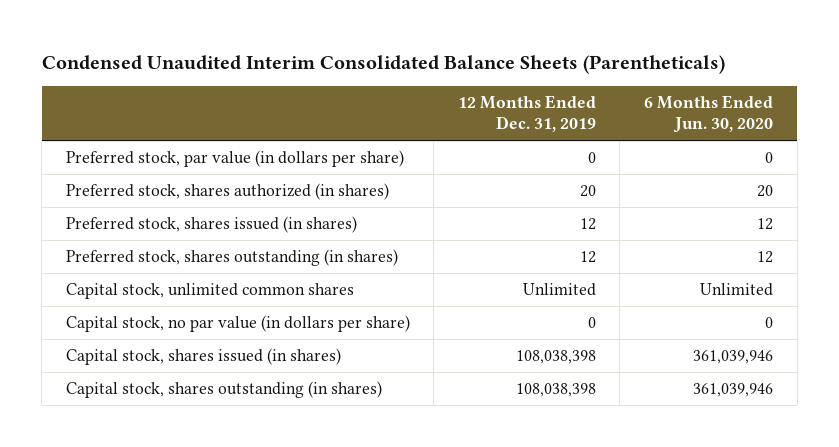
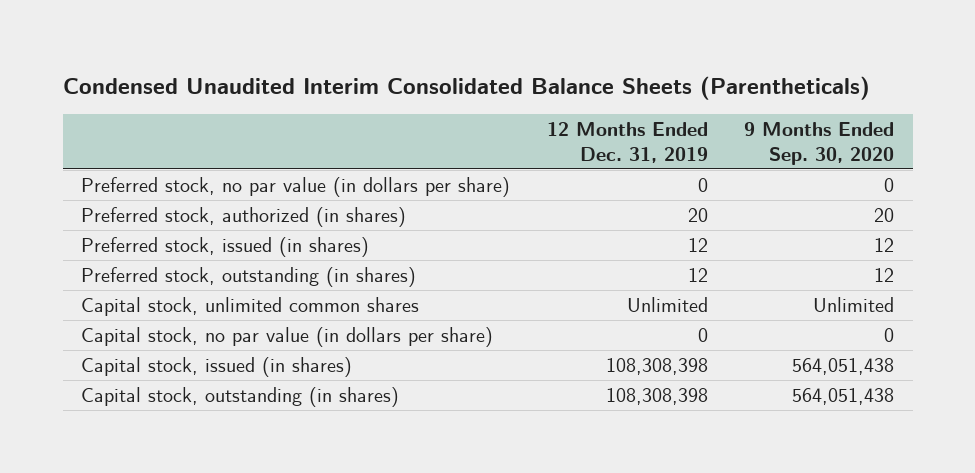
[644,95,774,134] 6 Months Ended Jun. 30, 2020 -> none
none -> [744,121,895,165] 9 Months Ended Sep. 30, 2020
[65,150,404,168] Preferred stock, par value (in dollars per share) -> [80,177,510,198] Preferred stock, no par value (in dollars per share)
[65,183,389,201] Preferred stock, shares authorized (in shares) -> [80,207,406,228] Preferred stock, authorized (in shares)
[65,216,357,234] Preferred stock, shares issued (in shares) -> [80,237,369,258] Preferred stock, issued (in shares)
[65,249,398,267] Preferred stock, shares outstanding (in shares) -> [80,267,416,288] Preferred stock, outstanding (in shares)
[65,348,341,366] Capital stock, shares issued (in shares) -> [80,357,352,378] Capital stock, issued (in shares)
[515,350,596,365] 108,038,398 -> [605,358,708,376] 108,308,398
[65,381,382,399] Capital stock, shares outstanding (in shares) -> [80,387,399,408] Capital stock, outstanding (in shares)
[515,383,596,398] 108,038,398 -> [605,388,708,406] 108,308,398

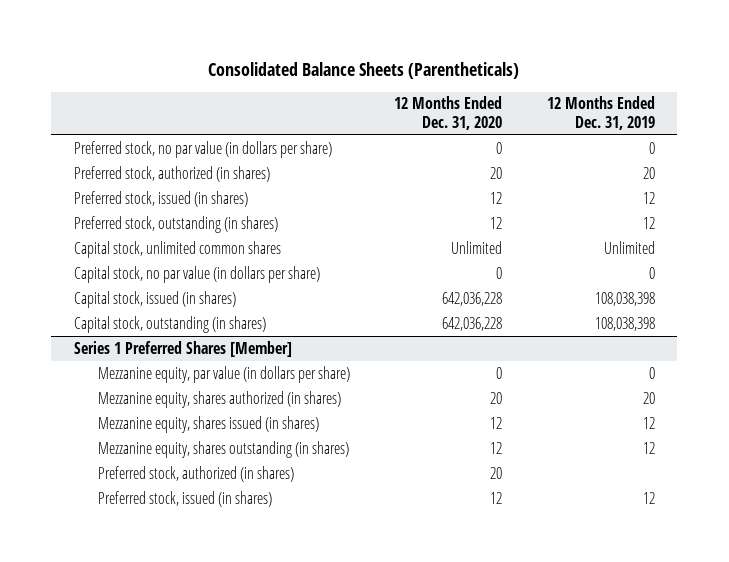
[62,75,870,100] Condensed Unaudited Interim Consolidated Balance Sheets (Parentheticals) -> [208,61,520,79] Consolidated Balance Sheets (Parentheticals)
[744,121,895,165] 9 Months Ended Sep. 30, 2020 -> none
none -> [394,96,503,130] 12 Months Ended Dec. 31, 2020
[605,358,708,376] 108,308,398 -> [595,291,656,306] 108,038,398
[605,388,708,406] 108,308,398 -> [595,316,656,331] 108,038,398
none -> [73,340,292,357] Series 1 Preferred Shares [Member]
none -> [97,365,350,383] Mezzanine equity, par value (in dollars per share)
none -> [97,390,341,408] Mezzanine equity, shares authorized (in shares)
none -> [97,415,319,433] Mezzanine equity, shares issued (in shares)
none -> [97,440,349,458] Mezzanine equity, shares outstanding (in shares)
none -> [97,465,294,482] Preferred stock, authorized (in shares)
none -> [97,490,272,507] Preferred stock, issued (in shares)

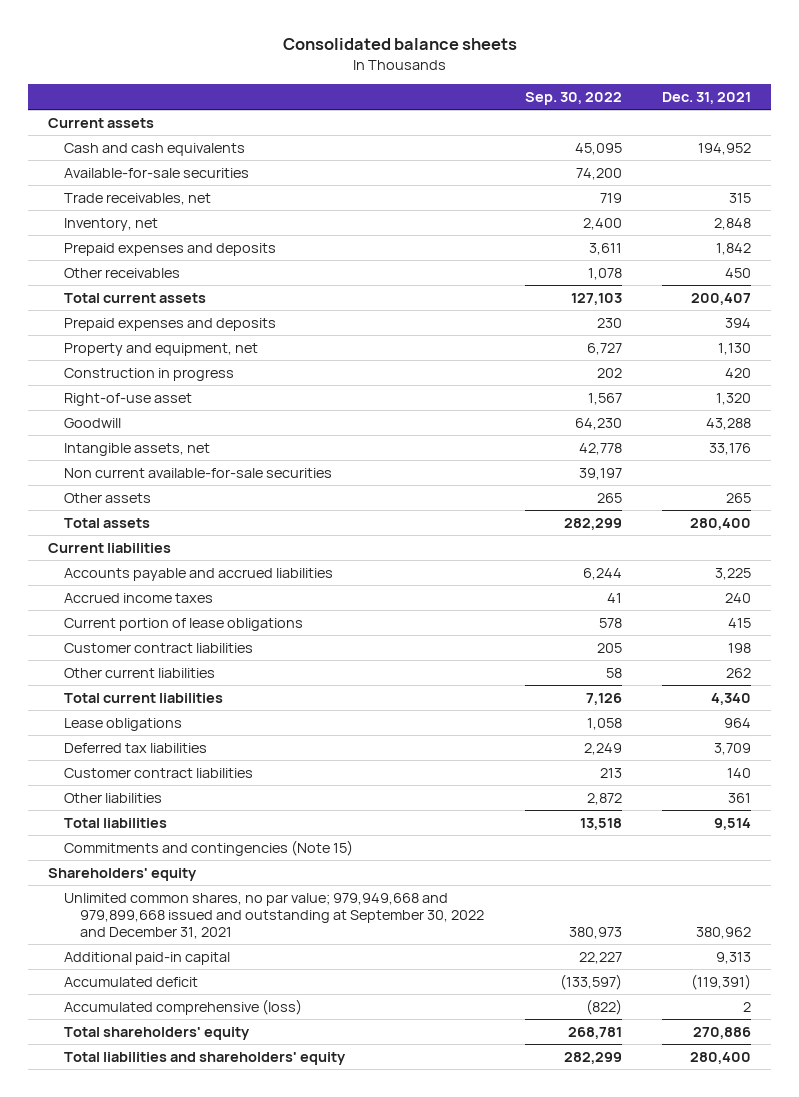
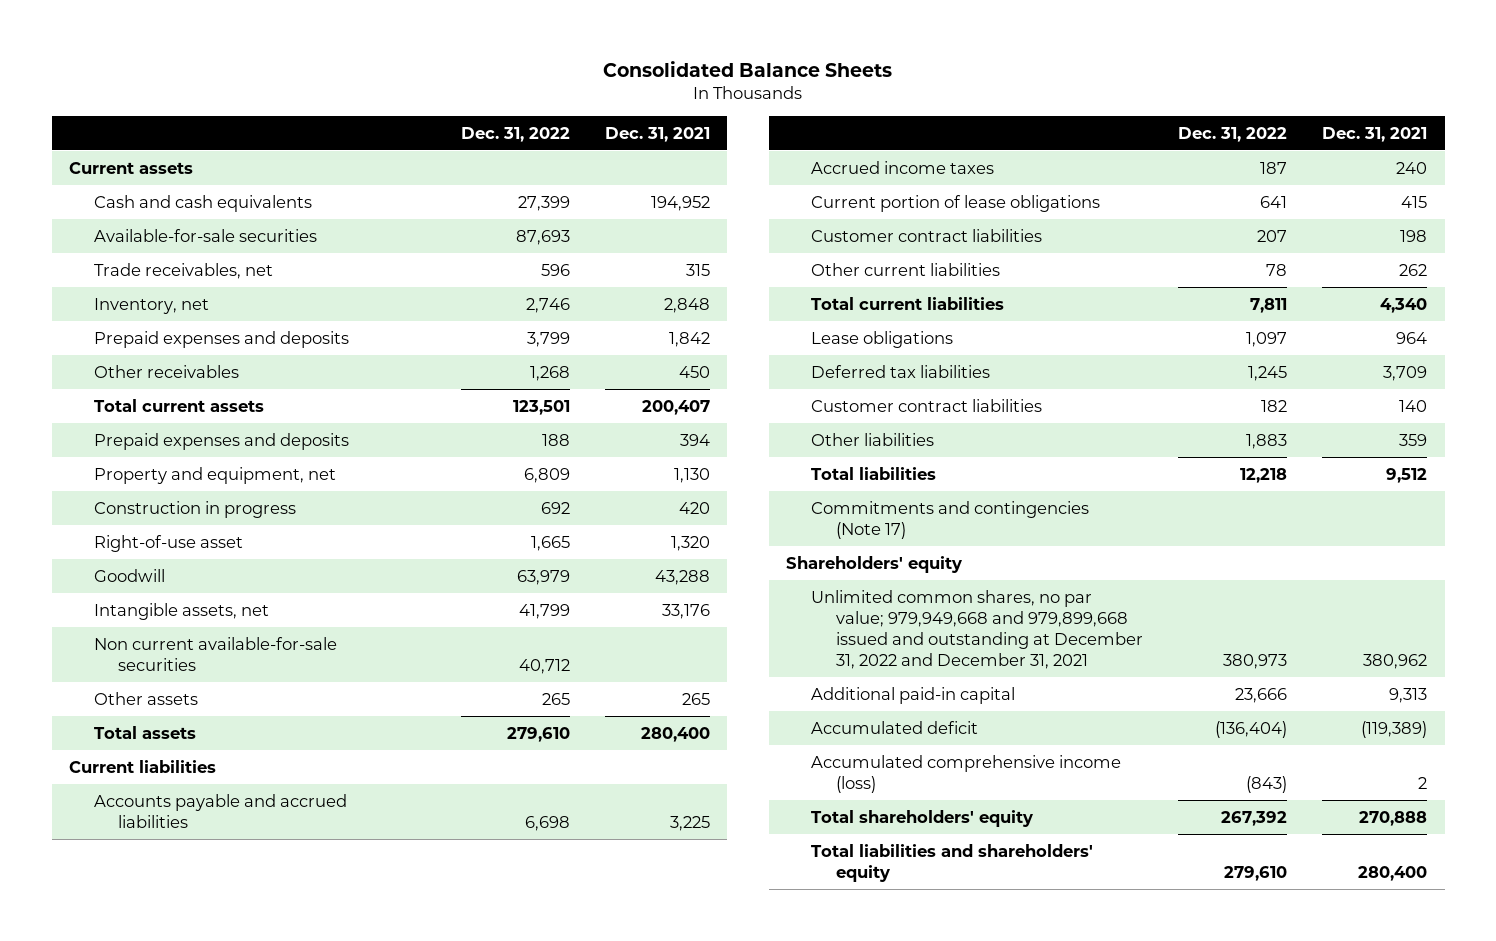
[282,38,517,51] Consolidated balance sheets -> [603,61,893,78] Consolidated Balance Sheets
[524,92,622,106] Sep. 30, 2022 -> none
none -> [460,126,570,142] Dec. 31, 2022
[728,792,752,803] 361 -> [1399,433,1428,446] 359
[714,817,752,830] 9,514 -> [1386,467,1428,483] 9,512
[64,839,354,856] Commitments and contingencies (Note 15) -> [811,500,1090,539] Commitments and contingencies (Note 17)
[64,892,485,939] Unlimited common shares, no par value; 979,949,668 and 979,899,668 issued and outstanding at September 30, 2022 and December 31, 2021 -> [811,589,1143,669] Unlimited common shares, no par value; 979,949,668 and 979,899,668 issued and outstanding at December 31, 2022 and December 31, 2021
[691,973,752,990] (119,391) -> [1361,720,1428,738] (119,389)
[64,998,303,1015] Accumulated comprehensive (loss) -> [811,754,1122,793] Accumulated comprehensive income (loss)
[693,1026,752,1039] 270,886 -> [1359,810,1428,826] 270,888

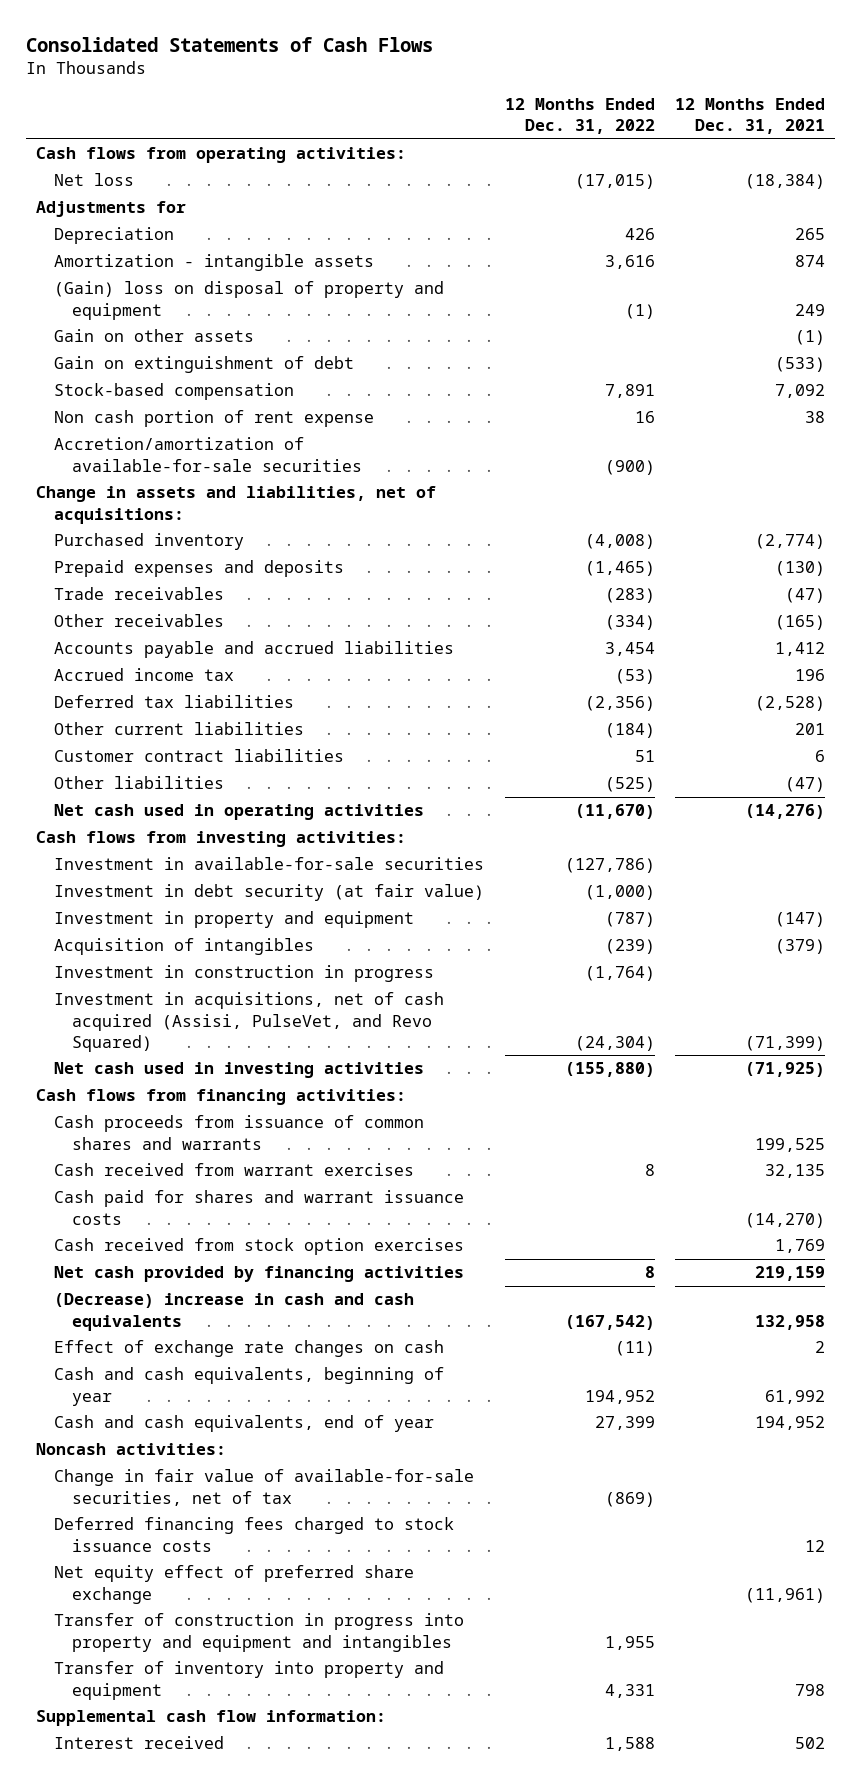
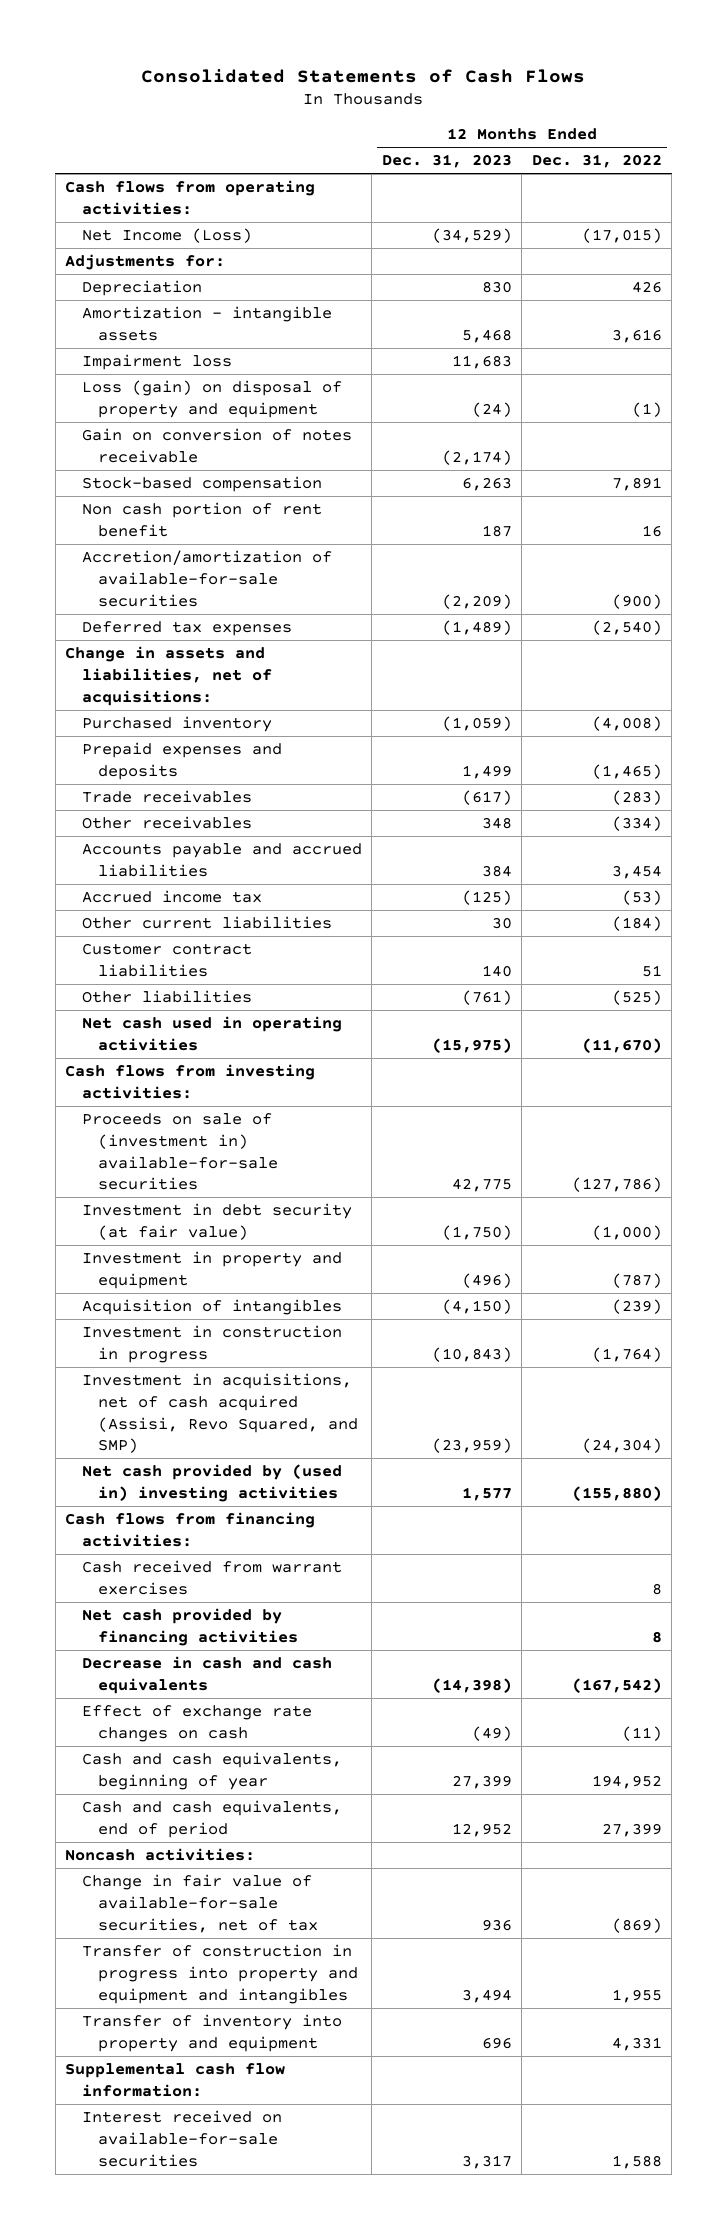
[674,97,825,135] 12 Months Ended Dec. 31, 2021 -> none
none -> [381,154,512,169] Dec. 31, 2023
[54,173,135,187] Net loss -> [81,227,252,243] Net Income (Loss)
[35,201,186,218] Adjustments for -> [65,253,226,270] Adjustments for:
[54,329,255,343] Gain on other assets -> none
[54,356,355,374] Gain on extinguishment of debt -> none
none -> [81,353,232,370] Impairment loss
[54,281,445,320] (Gain) loss on disposal of property and equipment -> [81,379,342,418] Loss (gain) on disposal of property and equipment
none -> [81,427,352,463] Gain on conversion of notes receivable
[54,410,375,428] Non cash portion of rent expense -> [81,501,322,537] Non cash portion of rent benefit
none -> [81,620,292,636] Deferred tax expenses
[54,695,295,709] Deferred tax liabilities -> none
[54,857,485,871] Investment in available-for-sale securities -> [81,1112,278,1191] Proceeds on sale of (investment in) available-for-sale securities
[54,992,445,1052] Investment in acquisitions, net of cash acquired (Assisi, PulseVet, and Revo Squared) -> [81,1372,358,1454] Investment in acquisitions, net of cash acquired (Assisi, Revo Squared, and SMP)
[54,1062,425,1079] Net cash used in investing activities -> [81,1463,342,1502] Net cash provided by (used in) investing activities
[54,1115,425,1150] Cash proceeds from issuance of common shares and warrants -> none
[54,1190,465,1225] Cash paid for shares and warrant issuance costs -> none
[54,1238,465,1256] Cash received from stock option exercises -> none
[54,1293,415,1331] (Decrease) increase in cash and cash equivalents -> [81,1655,332,1694] Decrease in cash and cash equivalents
[54,1415,435,1433] Cash and cash equivalents, end of year -> [81,1799,342,1838] Cash and cash equivalents, end of period
[54,1517,455,1552] Deferred financing fees charged to stock issuance costs -> none
[54,1565,415,1604] Net equity effect of preferred share exchange -> none
[54,1736,225,1750] Interest received -> [81,2109,282,2167] Interest received on available-for-sale securities

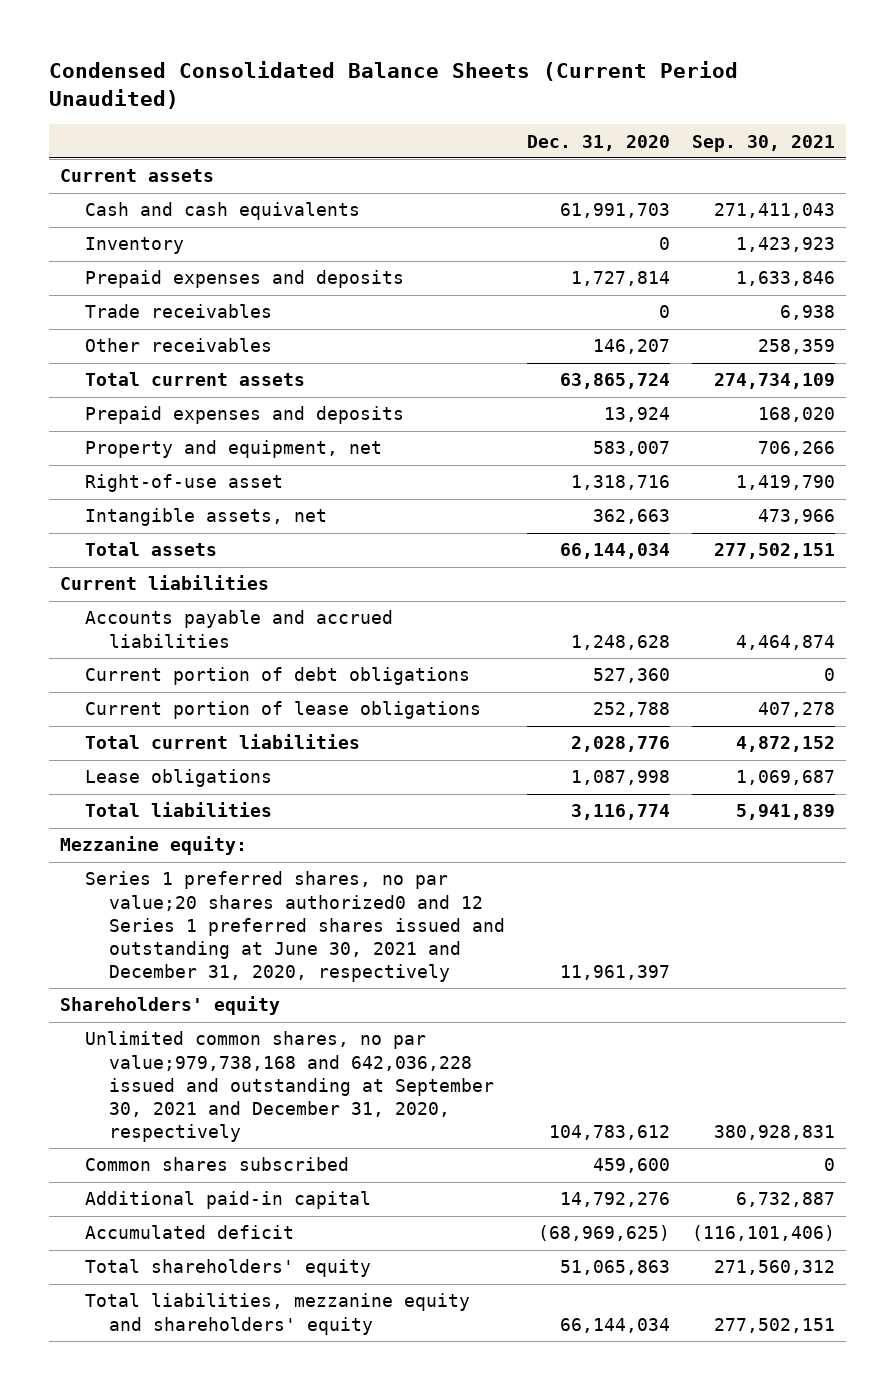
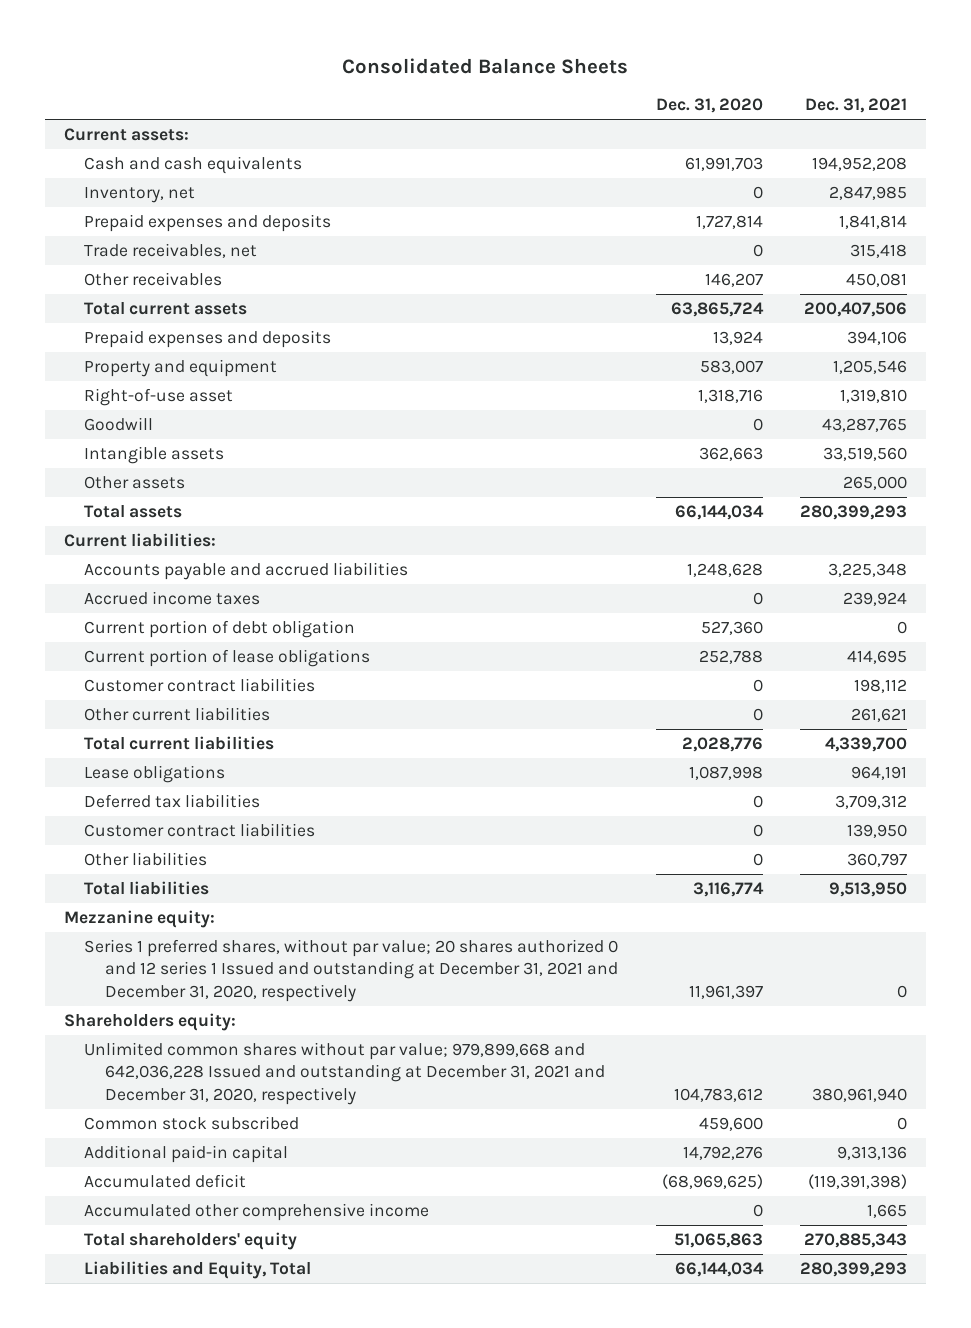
[49,60,739,109] Condensed Consolidated Balance Sheets (Current Period Unaudited) -> [342,57,629,74] Consolidated Balance Sheets
[691,134,835,152] Sep. 30, 2021 -> none
none -> [805,98,908,114] Dec. 31, 2021
[60,169,215,183] Current assets -> [63,128,189,142] Current assets:
[84,237,184,255] Inventory -> [84,187,196,204] Inventory, net
[84,304,272,319] Trade receivables -> [84,243,258,259] Trade receivables, net
[84,440,382,459] Property and equipment, net -> [84,359,278,378] Property and equipment
none -> [84,417,154,432] Goodwill
[84,508,327,527] Intangible assets, net -> [84,446,225,465] Intangible assets
none -> [84,476,186,490] Other assets
[60,575,270,591] Current liabilities -> [63,533,216,548] Current liabilities:
none -> [84,591,261,606] Accrued income taxes
[84,667,470,686] Current portion of debt obligations -> [84,620,356,639] Current portion of debt obligation
none -> [84,678,316,693] Customer contract liabilities
none -> [84,707,271,722] Other current liabilities
none -> [84,794,261,809] Deferred tax liabilities
none -> [84,823,316,838] Customer contract liabilities
none -> [84,852,208,867] Other liabilities
[84,871,506,983] Series 1 preferred shares, no par value;20 shares authorized0 and 12 Series 1 preferred shares issued and outstanding at June 30, 2021 and December 31, 2020, respectively -> [84,939,619,1002] Series 1 preferred shares, without par value; 20 shares authorized 0 and 12 series 1 Issued and outstanding at December 31, 2021 and December 31, 2020, respectively
[60,996,281,1016] Shareholders' equity -> [63,1013,236,1032] Shareholders equity:
[84,1031,495,1143] Unlimited common shares, no par value;979,738,168 and 642,036,228 issued and outstanding at September 30, 2021 and December 31, 2020, respectively -> [84,1042,605,1105] Unlimited common shares without par value; 979,899,668 and 642,036,228 Issued and outstanding at December 31, 2021 and December 31, 2020, respectively
[84,1157,349,1172] Common shares subscribed -> [84,1116,300,1131] Common stock subscribed
none -> [84,1203,430,1222] Accumulated other comprehensive income
[84,1293,470,1335] Total liabilities, mezzanine equity and shareholders' equity -> [84,1261,312,1280] Liabilities and Equity, Total

